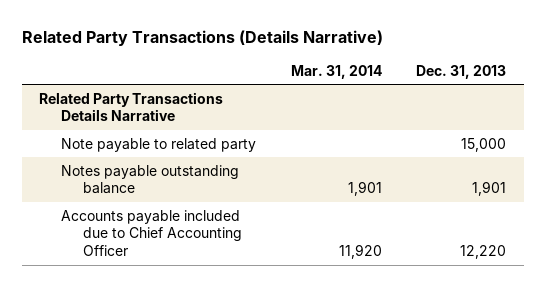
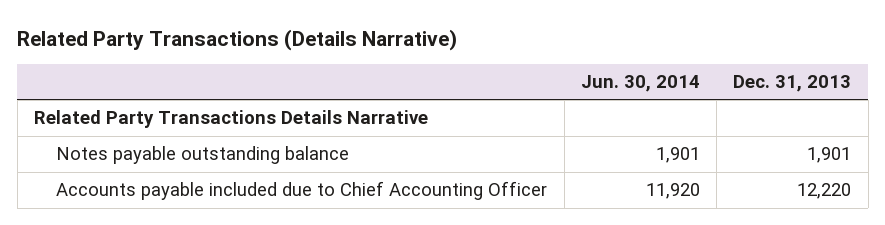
[290,65,382,80] Mar. 31, 2014 -> none
none -> [580,75,700,93] Jun. 30, 2014
[60,137,256,152] Note payable to related party -> none

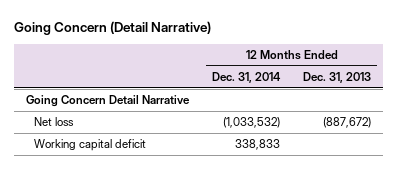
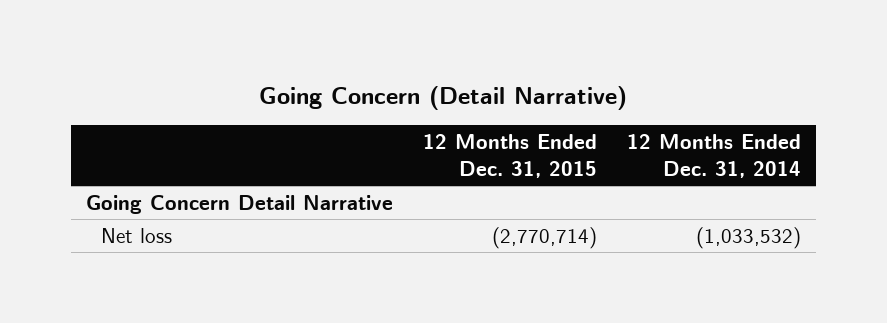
[303,72,372,84] Dec. 31, 2013 -> none
none -> [422,134,597,178] 12 Months Ended Dec. 31, 2015
[34,139,147,152] Working capital deficit -> none

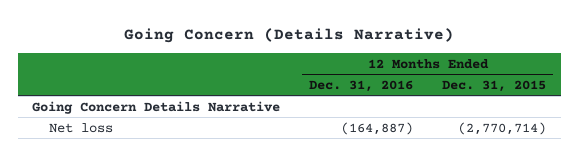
[259,85,628,110] Going Concern (Detail Narrative) -> [124,28,455,44] Going Concern (Details Narrative)
[626,134,801,178] 12 Months Ended Dec. 31, 2014 -> none
none -> [309,80,414,93] Dec. 31, 2016
[86,195,394,215] Going Concern Detail Narrative -> [32,100,281,114] Going Concern Details Narrative

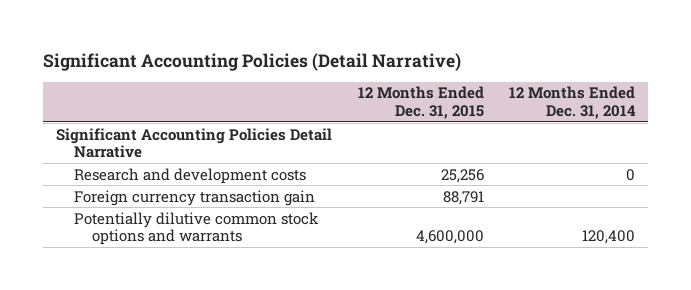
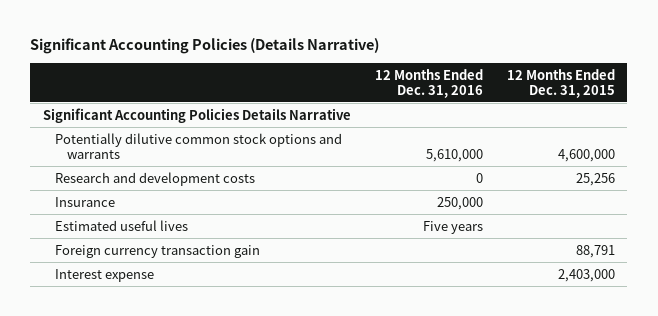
[43,52,462,71] Significant Accounting Policies (Detail Narrative) -> [30,38,380,55] Significant Accounting Policies (Details Narrative)
[509,86,637,119] 12 Months Ended Dec. 31, 2014 -> none
none -> [374,68,483,98] 12 Months Ended Dec. 31, 2016
[56,127,333,159] Significant Accounting Policies Detail Narrative -> [42,107,351,123] Significant Accounting Policies Details Narrative
[73,211,319,246] Potentially dilutive common stock options and warrants -> [54,132,342,159] Potentially dilutive common stock options and warrants
none -> [54,196,115,207] Insurance
none -> [54,219,188,231] Estimated useful lives
none -> [54,268,154,282] Interest expense

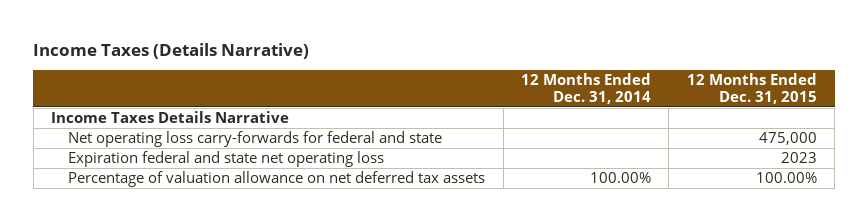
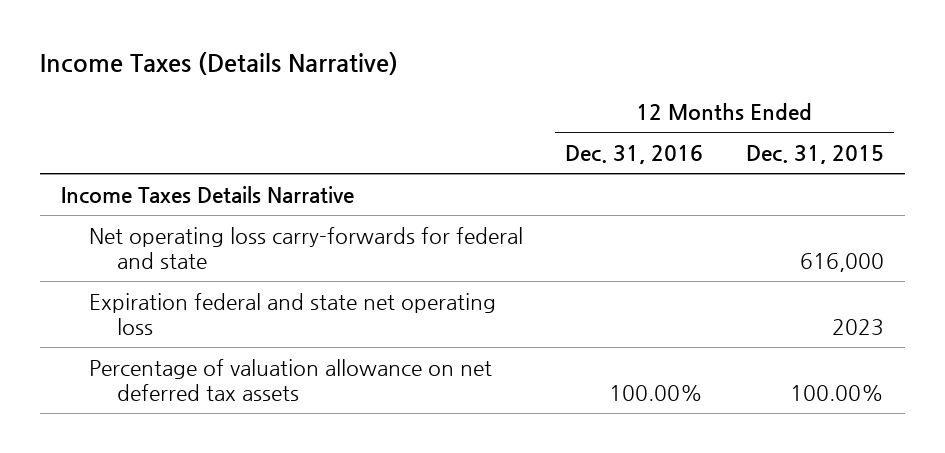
[521,73,652,104] 12 Months Ended Dec. 31, 2014 -> none
none -> [565,145,704,165] Dec. 31, 2016
[758,132,817,146] 475,000 -> [799,253,884,273] 616,000

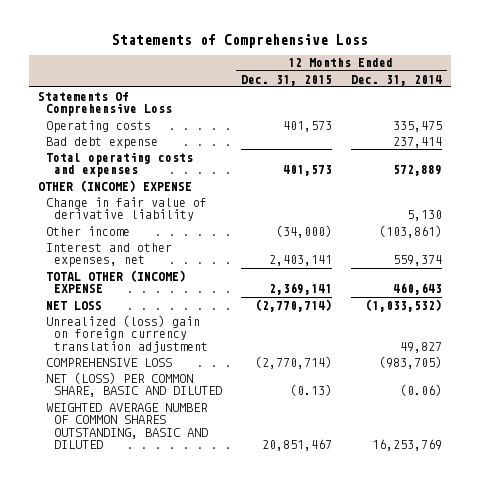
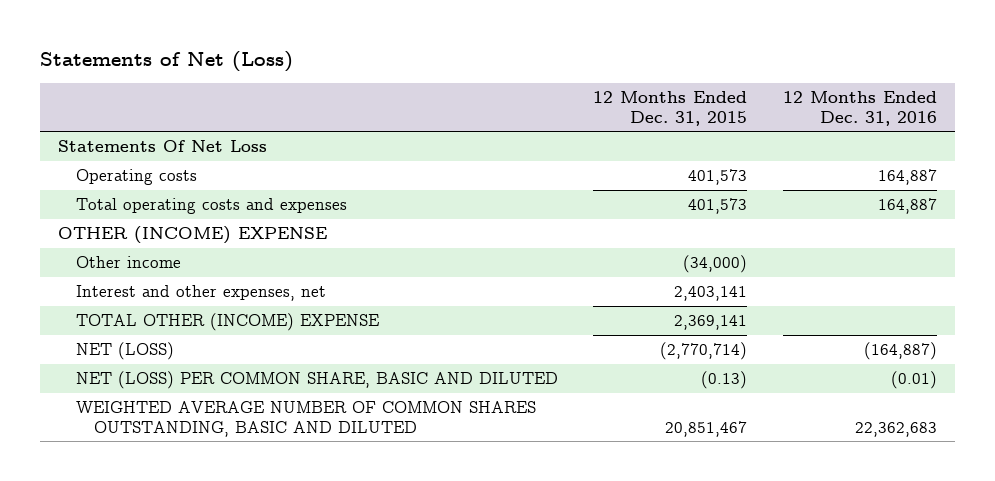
[112,33,369,48] Statements of Comprehensive Loss -> [40,51,294,73] Statements of Net (Loss)
[350,74,442,86] Dec. 31, 2014 -> none
none -> [782,91,937,126] 12 Months Ended Dec. 31, 2016
[38,91,173,117] Statements Of Comprehensive Loss -> [57,140,267,153] Statements Of Net Loss
[46,136,159,149] Bad debt expense -> none
[46,196,208,222] Change in fair value of derivative liability -> none
[46,314,209,353] Unrealized (loss) gain on foreign currency translation adjustment -> none
[46,357,173,367] COMPREHENSIVE LOSS -> none
[46,300,103,310] NET LOSS -> [75,342,174,361] NET (LOSS)

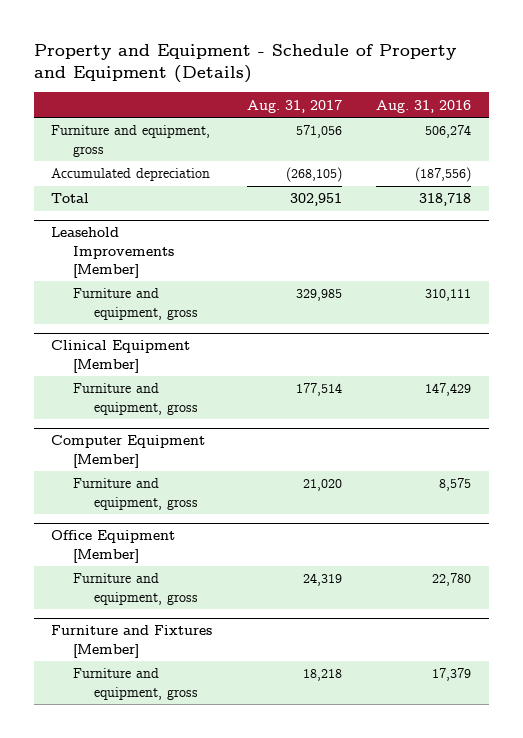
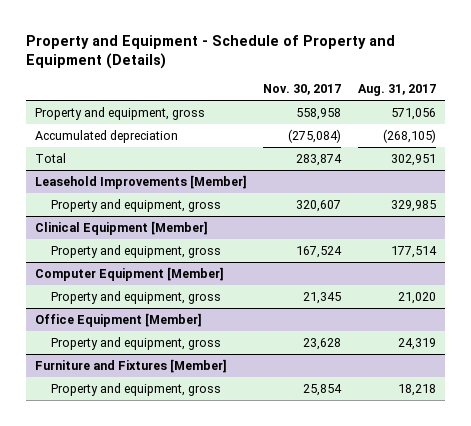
[376,99,472,113] Aug. 31, 2016 -> none
none -> [263,84,342,96] Nov. 30, 2017
[51,125,211,157] Furniture and equipment, gross -> [34,106,205,120] Property and equipment, gross
[72,288,199,320] Furniture and equipment, gross -> [50,198,221,212] Property and equipment, gross
[72,383,199,415] Furniture and equipment, gross -> [50,244,221,258] Property and equipment, gross
[72,478,199,510] Furniture and equipment, gross -> [50,290,221,304] Property and equipment, gross
[72,573,199,605] Furniture and equipment, gross -> [50,336,221,350] Property and equipment, gross
[72,668,199,700] Furniture and equipment, gross -> [50,382,221,396] Property and equipment, gross

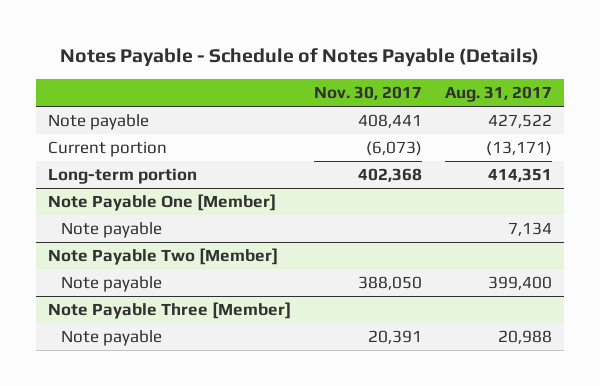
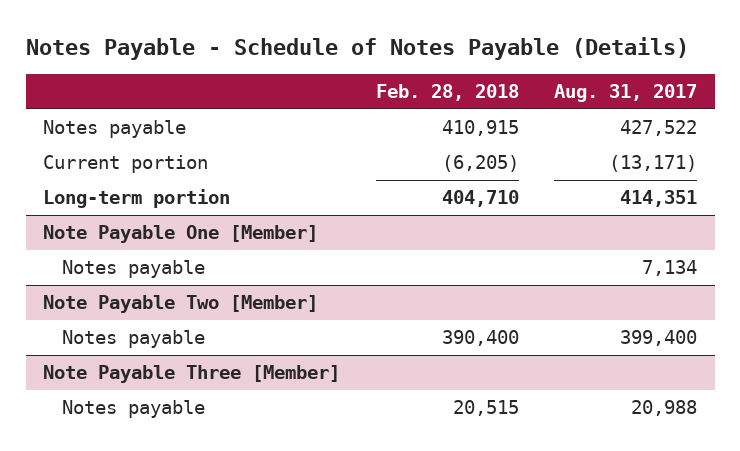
[314,86,423,101] Nov. 30, 2017 -> none
none -> [375,84,519,102] Feb. 28, 2018
[47,114,149,131] Note payable -> [43,120,187,139] Notes payable
[60,222,162,239] Note payable -> [61,260,205,279] Notes payable
[60,276,162,293] Note payable -> [61,330,205,349] Notes payable
[60,330,162,347] Note payable -> [61,400,205,419] Notes payable

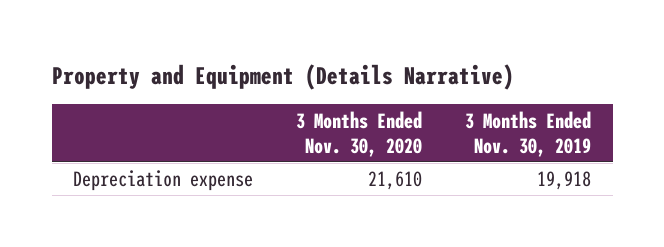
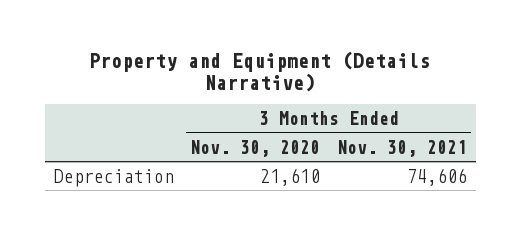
[465,110,592,157] 3 Months Ended Nov. 30, 2019 -> none
none -> [337,139,468,157] Nov. 30, 2021
[73,170,254,192] Depreciation expense -> [53,168,174,187] Depreciation

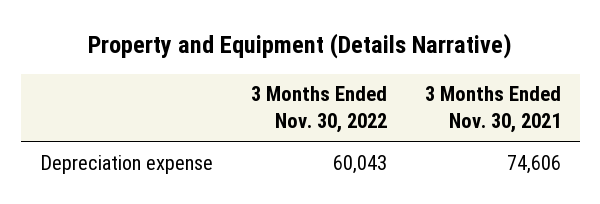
[190,139,321,157] Nov. 30, 2020 -> none
none -> [250,86,387,134] 3 Months Ended Nov. 30, 2022
[53,168,174,187] Depreciation -> [39,154,213,174] Depreciation expense

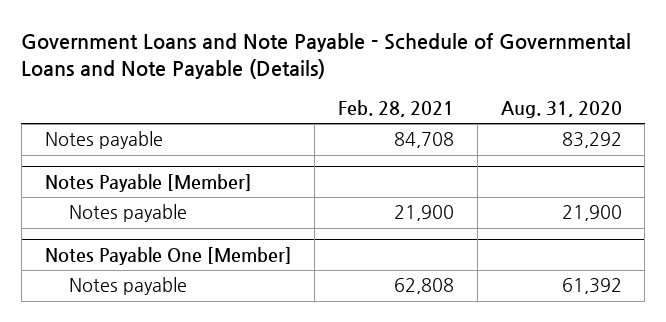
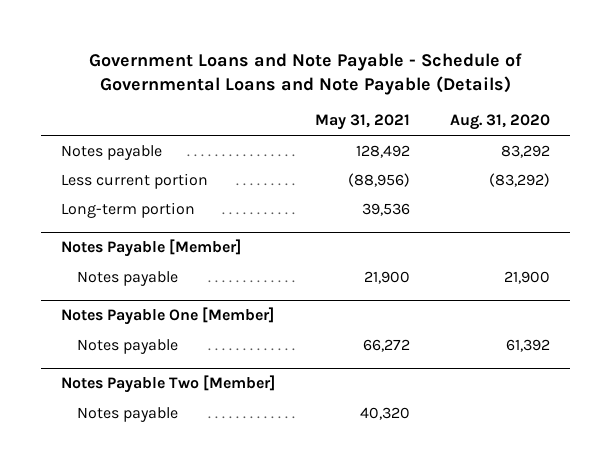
[338,99,455,117] Feb. 28, 2021 -> none
none -> [315,114,411,131] May 31, 2021
none -> [61,172,209,189] Less current portion
none -> [61,201,196,218] Long-term portion
none -> [61,374,276,393] Notes Payable Two [Member]
none -> [77,406,179,422] Notes payable

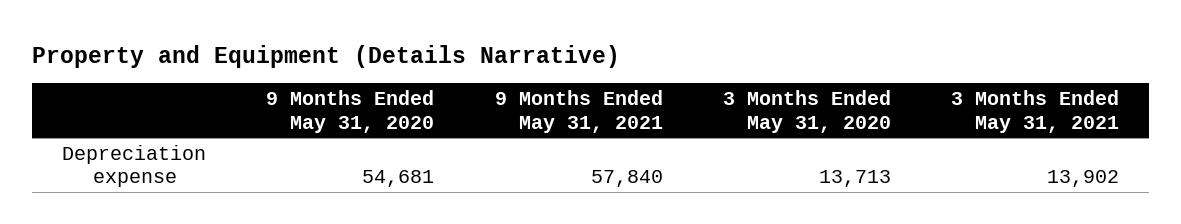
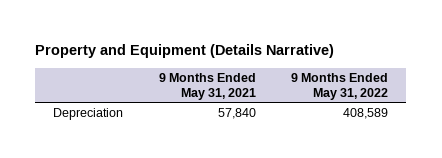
[266,89,435,133] 9 Months Ended May 31, 2020 -> none
[722,89,891,133] 3 Months Ended May 31, 2020 -> none
[950,89,1119,133] 3 Months Ended May 31, 2021 -> none
none -> [291,73,389,100] 9 Months Ended May 31, 2022
[62,144,207,188] Depreciation expense -> [53,108,124,121] Depreciation

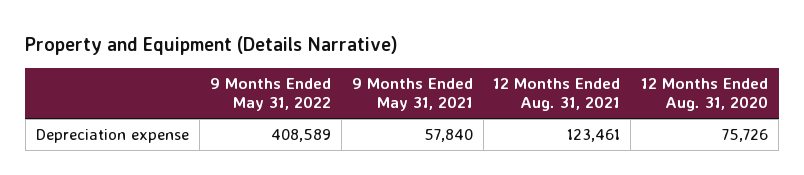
none -> [493,77,621,112] 12 Months Ended Aug. 31, 2021
none -> [641,77,769,112] 12 Months Ended Aug. 31, 2020
[53,108,124,121] Depreciation -> [35,129,189,144] Depreciation expense

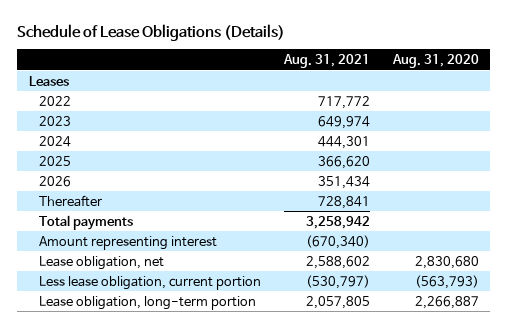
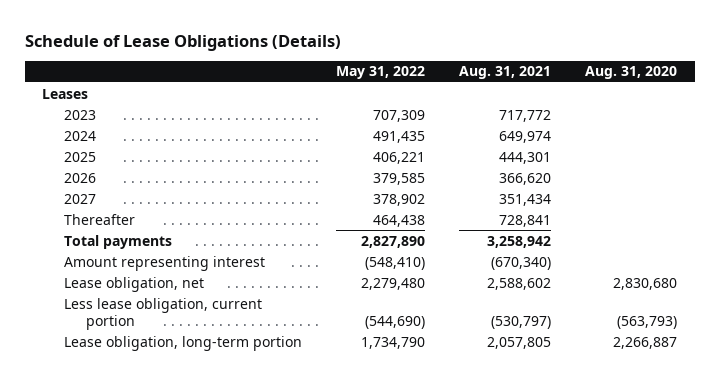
none -> [336,66,426,80] May 31, 2022
[39,95,72,106] 2022 -> [63,109,96,120] 2023
[39,115,72,126] 2023 -> [63,130,96,141] 2024
[39,135,72,147] 2024 -> [63,151,96,162] 2025
[39,155,72,166] 2025 -> [63,172,96,183] 2026
[39,175,72,187] 2026 -> [63,193,96,204] 2027

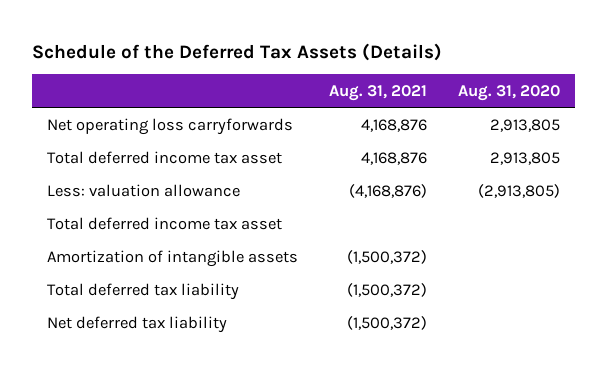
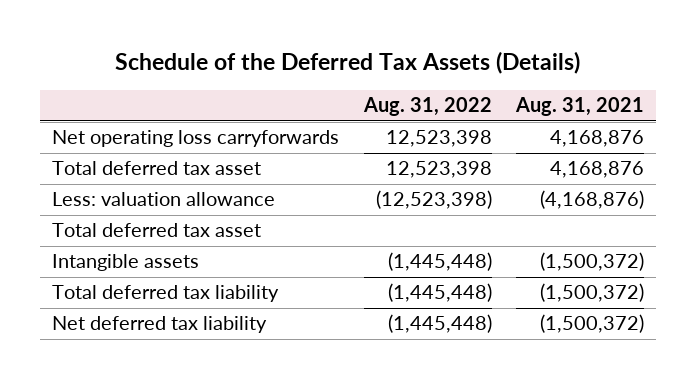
[457,85,560,102] Aug. 31, 2020 -> none
none -> [362,97,492,117] Aug. 31, 2022
[47,150,283,164] Total deferred income tax asset -> [52,161,262,176] Total deferred tax asset
[47,216,283,230] Total deferred income tax asset -> [52,223,262,238] Total deferred tax asset
[47,249,299,267] Amortization of intangible assets -> [52,254,200,272] Intangible assets

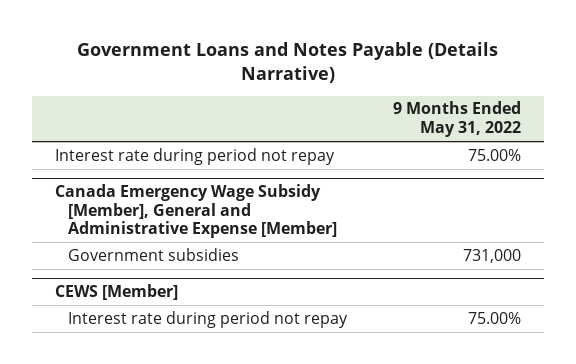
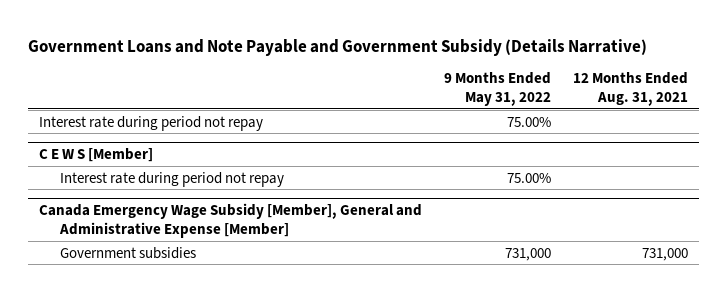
[77,42,499,84] Government Loans and Notes Payable (Details Narrative) -> [28,38,648,56] Government Loans and Note Payable and Government Subsidy (Details Narrative)
none -> [572,72,688,107] 12 Months Ended Aug. 31, 2021
none -> [39,148,154,163] C E W S [Member]
none -> [59,171,284,187] Interest rate during period not repay
[55,284,179,301] CEWS [Member] -> none
[68,310,349,328] Interest rate during period not repay -> none

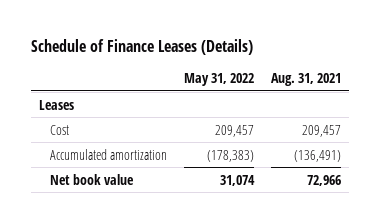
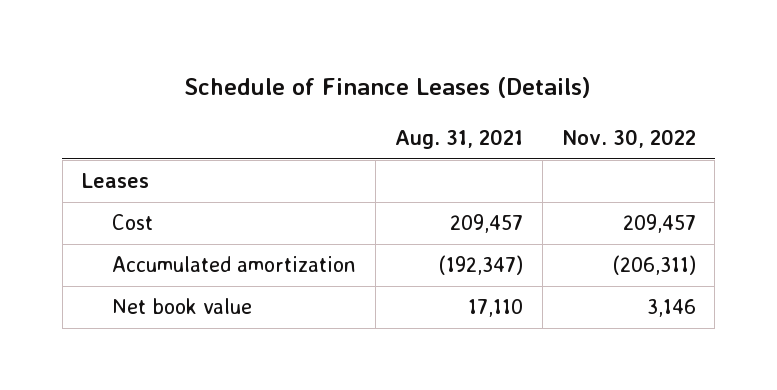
[183,73,254,87] May 31, 2022 -> none
none -> [561,129,696,149] Nov. 30, 2022
[293,149,341,162] (136,491) -> [439,255,524,276] (192,347)
[306,174,341,186] 72,966 -> [468,299,524,318] 17,110

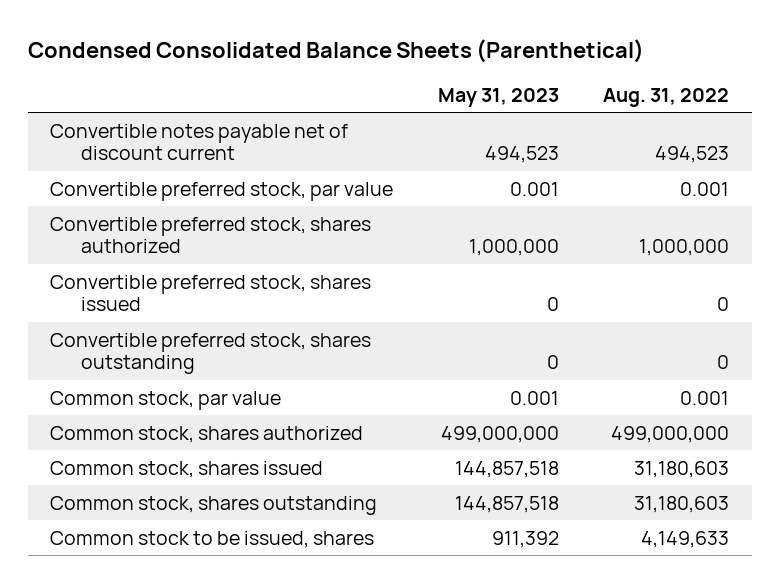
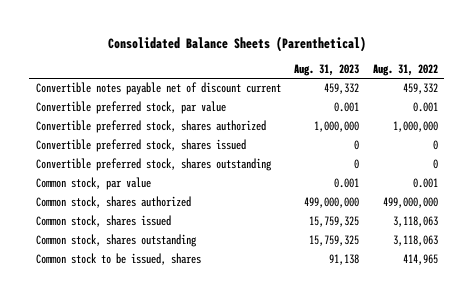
[27,38,644,63] Condensed Consolidated Balance Sheets (Parenthetical) -> [107,35,366,52] Consolidated Balance Sheets (Parenthetical)
[437,87,559,107] May 31, 2023 -> none
none -> [294,63,360,76] Aug. 31, 2023
[655,145,730,163] 494,523 -> [402,83,438,95] 459,332
[634,460,730,478] 31,180,603 -> [392,216,438,228] 3,118,063
[634,495,730,513] 31,180,603 -> [392,235,438,247] 3,118,063
[641,530,730,548] 4,149,633 -> [402,254,438,266] 414,965

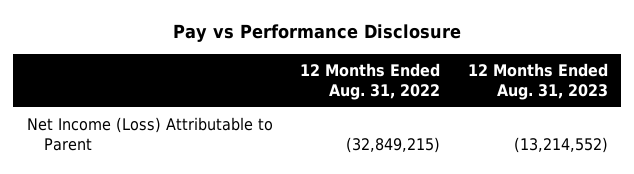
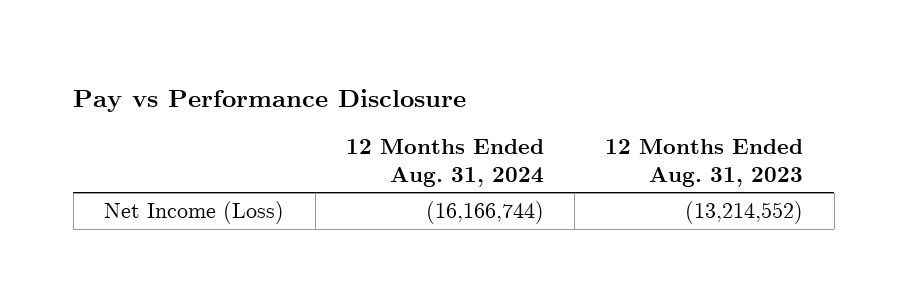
[300,62,441,100] 12 Months Ended Aug. 31, 2022 -> none
none -> [345,139,544,187] 12 Months Ended Aug. 31, 2024
[26,117,273,152] Net Income (Loss) Attributable to Parent -> [104,201,285,225] Net Income (Loss)

